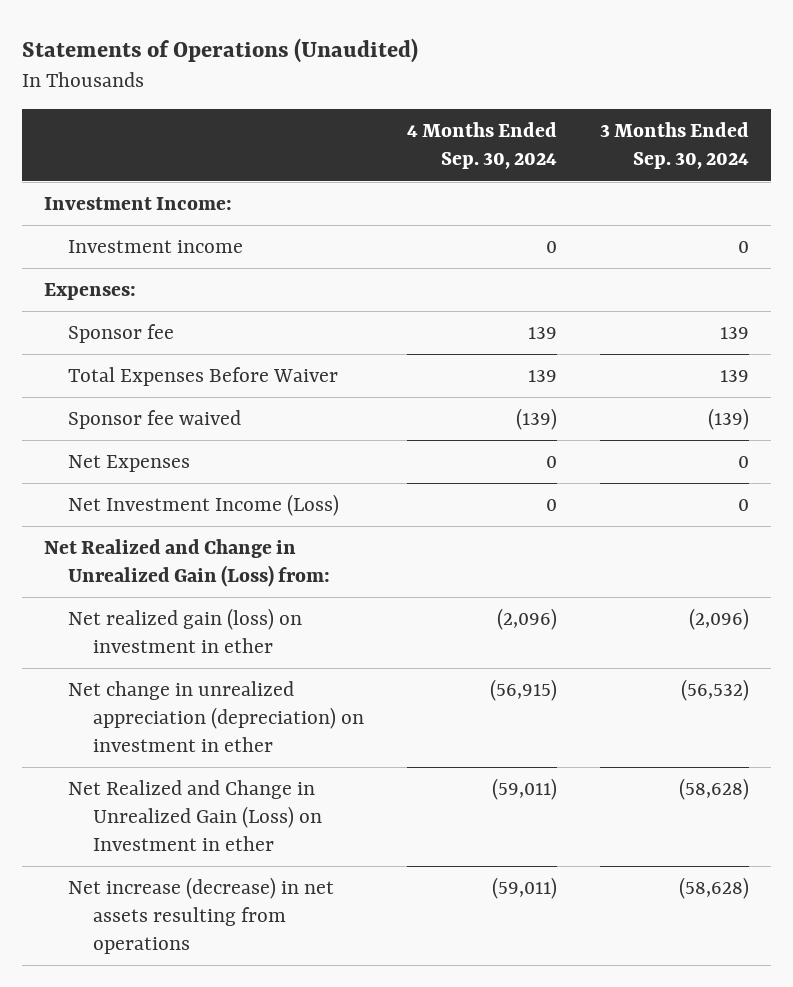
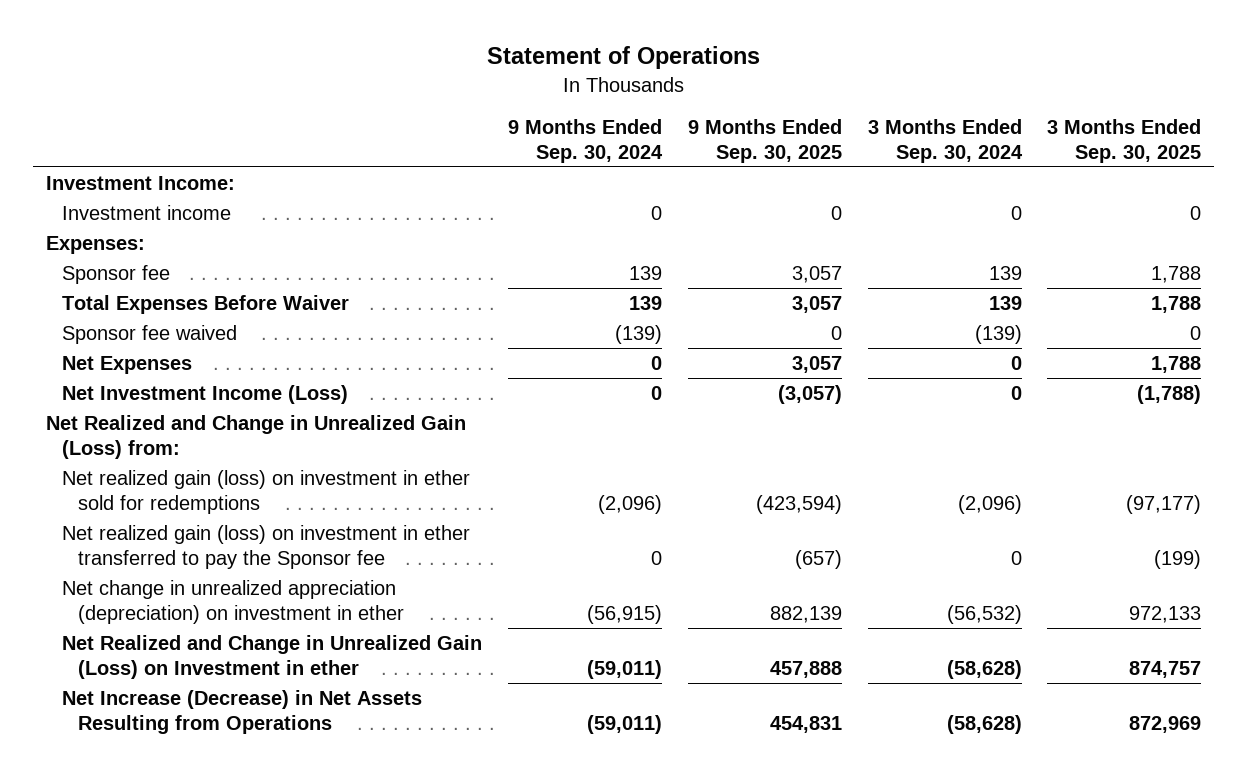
[22,37,419,63] Statements of Operations (Unaudited) -> [486,46,760,70] Statement of Operations
[406,122,557,170] 4 Months Ended Sep. 30, 2024 -> none
none -> [507,118,663,163] 9 Months Ended Sep. 30, 2024
none -> [687,118,842,163] 9 Months Ended Sep. 30, 2025
none -> [1047,118,1202,163] 3 Months Ended Sep. 30, 2025
[68,607,303,653] Net realized gain (loss) on investment in ether -> [61,469,470,514] Net realized gain (loss) on investment in ether sold for redemptions
none -> [61,524,470,569] Net realized gain (loss) on investment in ether transferred to pay the Sponsor fee
[68,876,335,954] Net increase (decrease) in net assets resulting from operations -> [61,689,422,734] Net Increase (Decrease) in Net Assets Resulting from Operations

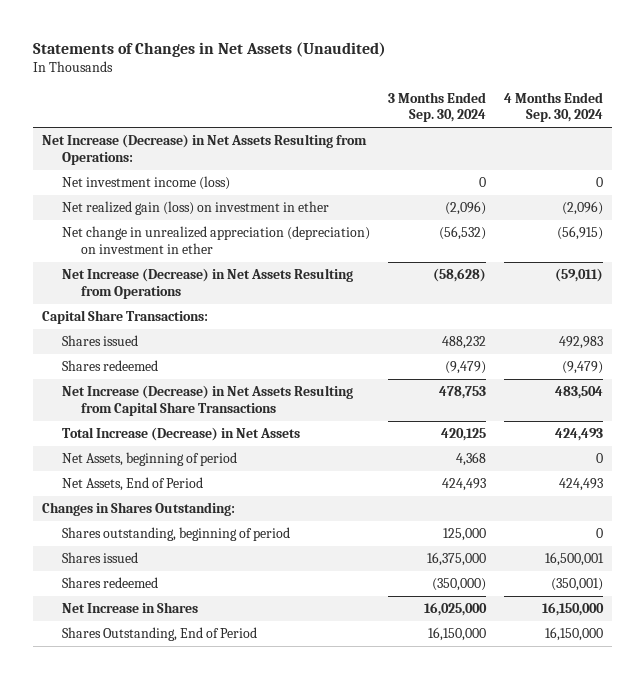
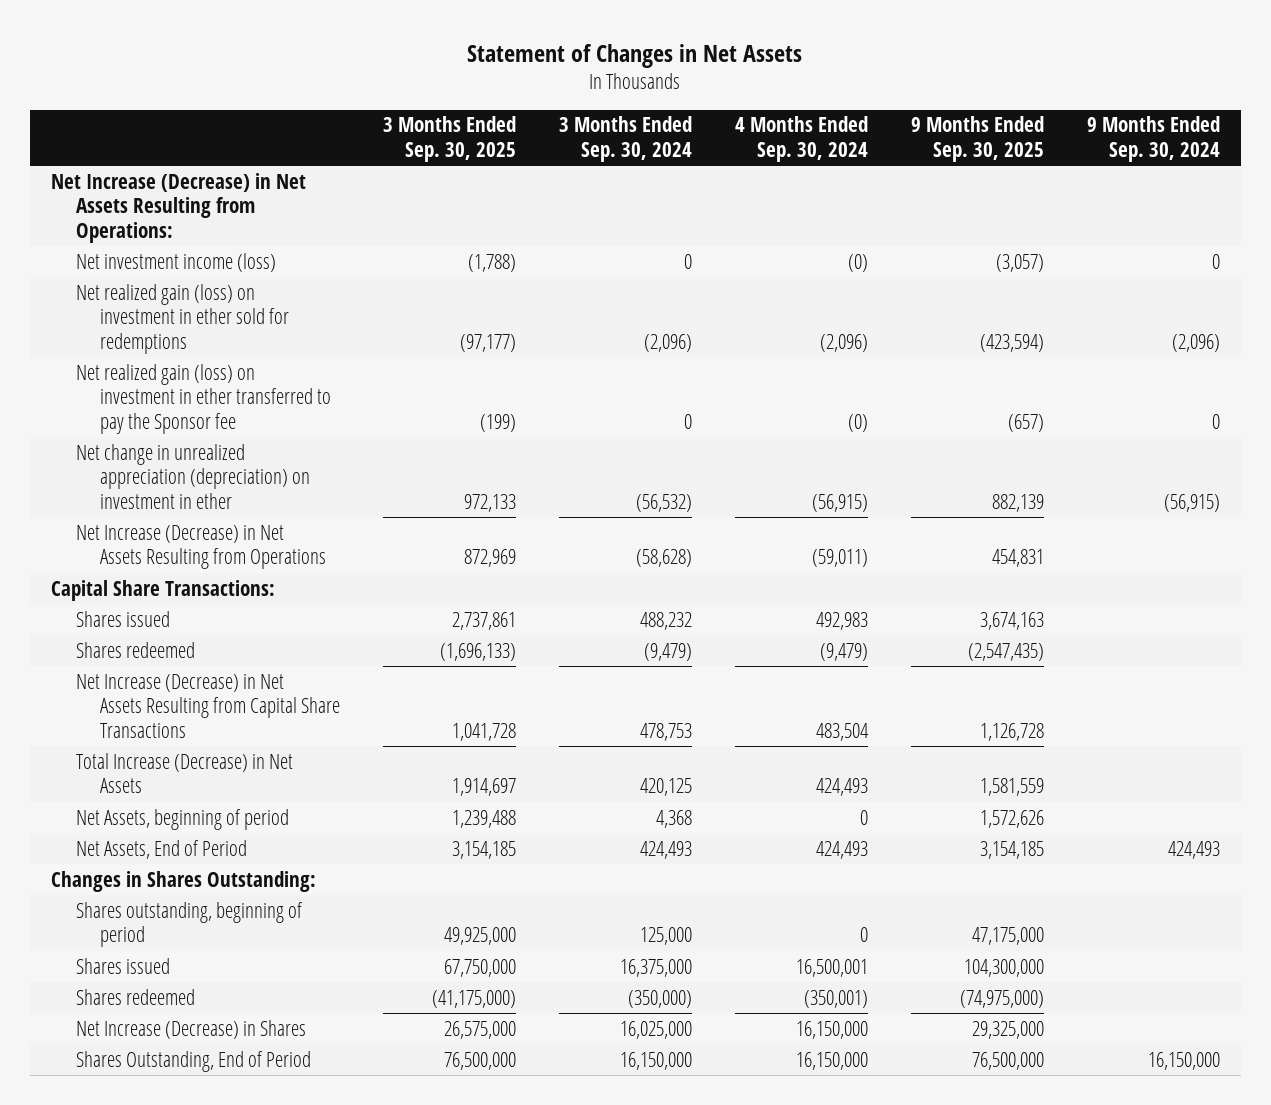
[32,41,386,57] Statements of Changes in Net Assets (Unaudited) -> [467,43,803,68] Statement of Changes in Net Assets
none -> [383,116,517,162] 3 Months Ended Sep. 30, 2025
none -> [910,116,1044,162] 9 Months Ended Sep. 30, 2025
none -> [1086,116,1220,162] 9 Months Ended Sep. 30, 2024
[595,177,603,188] 0 -> [847,253,868,272] (0)
[61,201,329,216] Net realized gain (loss) on investment in ether -> [75,283,290,354] Net realized gain (loss) on investment in ether sold for redemptions
none -> [75,363,332,434] Net realized gain (loss) on investment in ether transferred to pay the Sponsor fee
[61,602,198,614] Net Increase in Shares -> [75,1019,306,1039] Net Increase (Decrease) in Shares

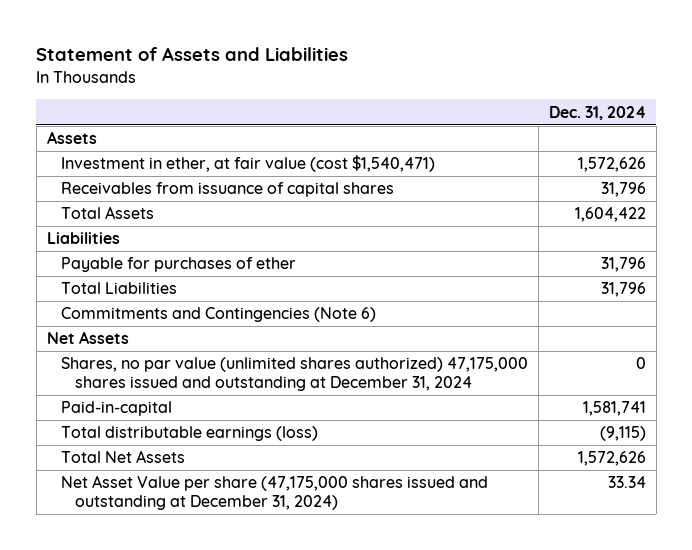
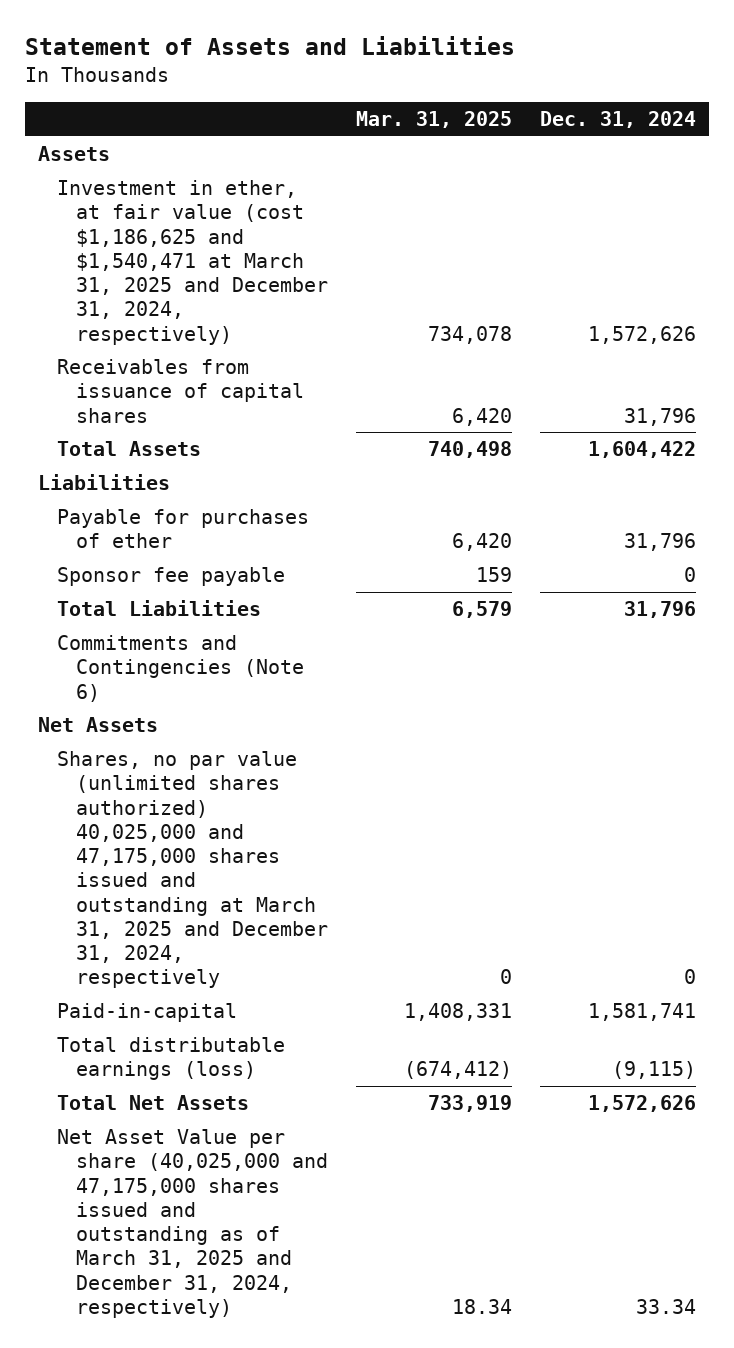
none -> [355,111,512,129] Mar. 31, 2025
[60,155,435,173] Investment in ether, at fair value (cost $1,540,471) -> [57,180,329,345] Investment in ether, at fair value (cost $1,186,625 and $1,540,471 at March 31, 2025 and December 31, 2024, respectively)
none -> [57,567,286,587] Sponsor fee payable
[60,357,528,392] Shares, no par value (unlimited shares authorized) 47,175,000 shares issued and outstanding at December 31, 2024 -> [57,751,329,989] Shares, no par value (unlimited shares authorized) 40,025,000 and 47,175,000 shares issued and outstanding at March 31, 2025 and December 31, 2024, respectively
[60,475,488,511] Net Asset Value per share (47,175,000 shares issued and outstanding at December 31, 2024) -> [57,1129,329,1318] Net Asset Value per share (40,025,000 and 47,175,000 shares issued and outstanding as of March 31, 2025 and December 31, 2024, respectively)

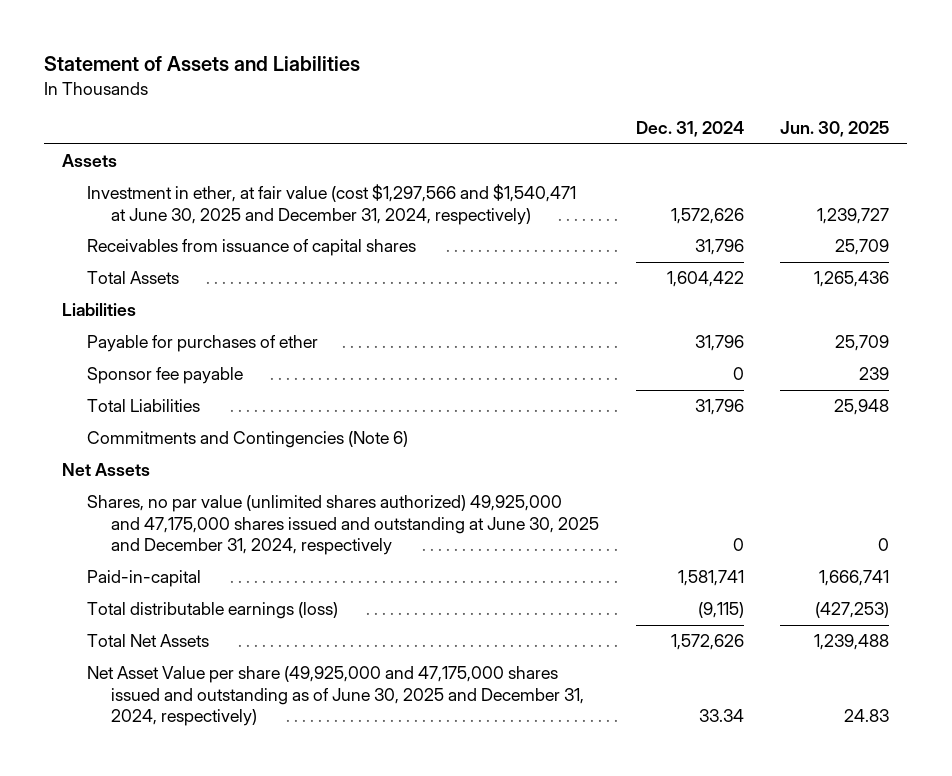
[355,111,512,129] Mar. 31, 2025 -> none
none -> [780,121,890,138] Jun. 30, 2025
[57,180,329,345] Investment in ether, at fair value (cost $1,186,625 and $1,540,471 at March 31, 2025 and December 31, 2024, respectively) -> [86,184,576,225] Investment in ether, at fair value (cost $1,297,566 and $1,540,471 at June 30, 2025 and December 31, 2024, respectively)
[57,751,329,989] Shares, no par value (unlimited shares authorized) 40,025,000 and 47,175,000 shares issued and outstanding at March 31, 2025 and December 31, 2024, respectively -> [86,495,600,556] Shares, no par value (unlimited shares authorized) 49,925,000 and 47,175,000 shares issued and outstanding at June 30, 2025 and December 31, 2024, respectively
[57,1129,329,1318] Net Asset Value per share (40,025,000 and 47,175,000 shares issued and outstanding as of March 31, 2025 and December 31, 2024, respectively) -> [86,666,585,727] Net Asset Value per share (49,925,000 and 47,175,000 shares issued and outstanding as of June 30, 2025 and December 31, 2024, respectively)

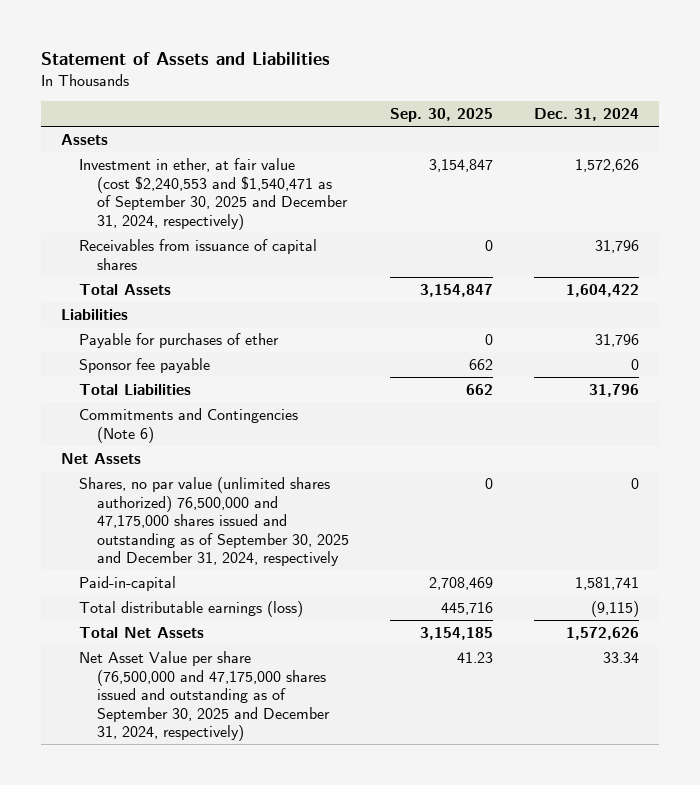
[780,121,890,138] Jun. 30, 2025 -> none
none -> [390,108,494,123] Sep. 30, 2025
[86,184,576,225] Investment in ether, at fair value (cost $1,297,566 and $1,540,471 at June 30, 2025 and December 31, 2024, respectively) -> [79,157,349,230] Investment in ether, at fair value (cost $2,240,553 and $1,540,471 as of September 30, 2025 and December 31, 2024, respectively)
[86,495,600,556] Shares, no par value (unlimited shares authorized) 49,925,000 and 47,175,000 shares issued and outstanding at June 30, 2025 and December 31, 2024, respectively -> [79,476,350,567] Shares, no par value (unlimited shares authorized) 76,500,000 and 47,175,000 shares issued and outstanding as of September 30, 2025 and December 31, 2024, respectively
[86,666,585,727] Net Asset Value per share (49,925,000 and 47,175,000 shares issued and outstanding as of June 30, 2025 and December 31, 2024, respectively) -> [79,650,331,742] Net Asset Value per share (76,500,000 and 47,175,000 shares issued and outstanding as of September 30, 2025 and December 31, 2024, respectively)

